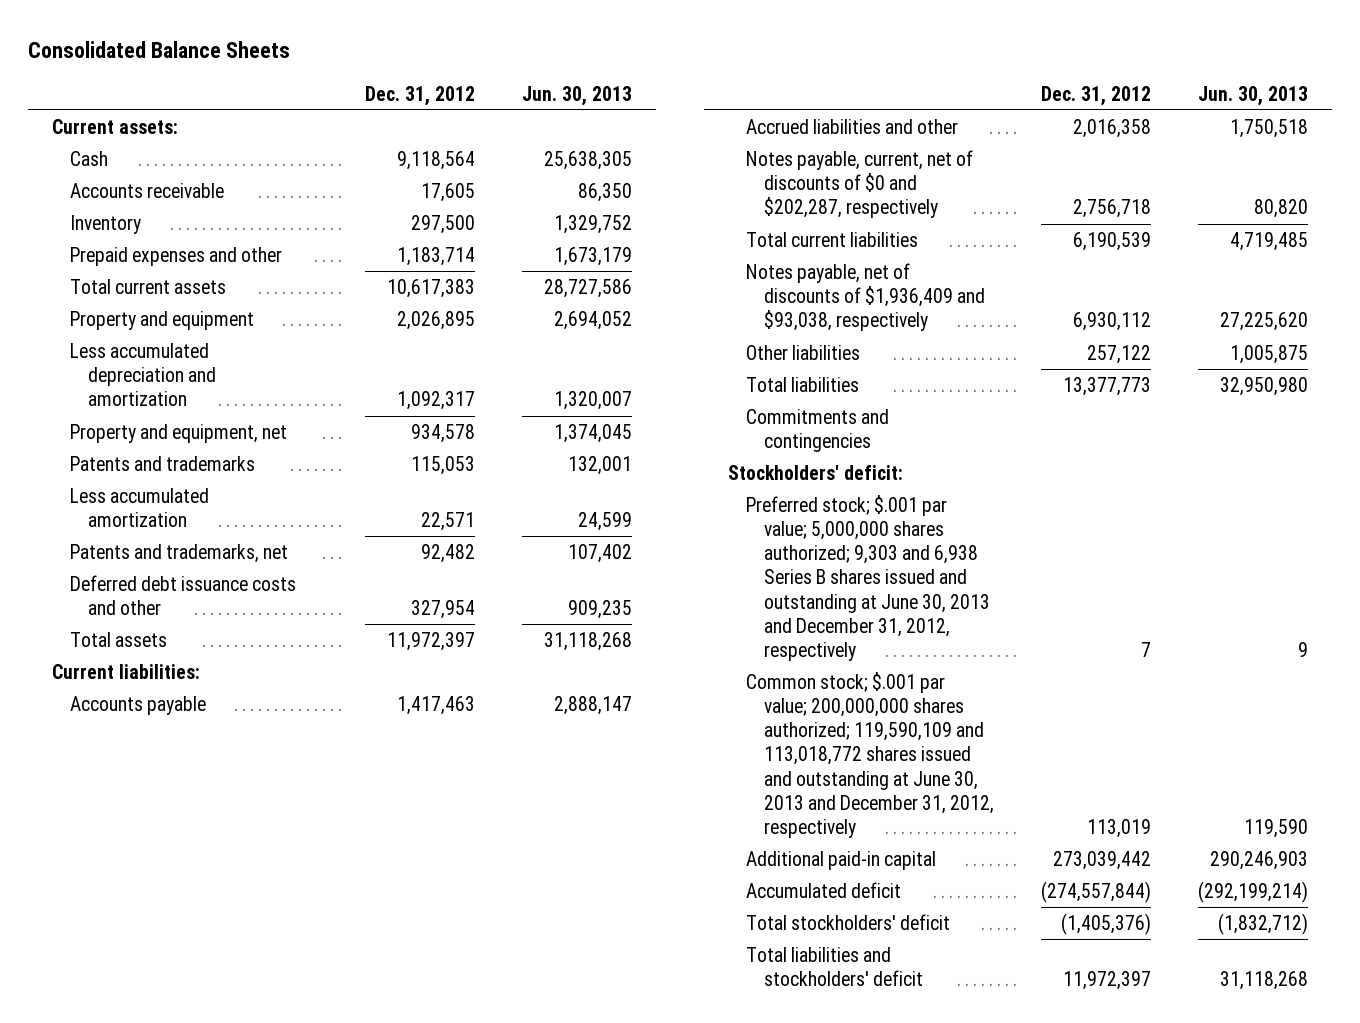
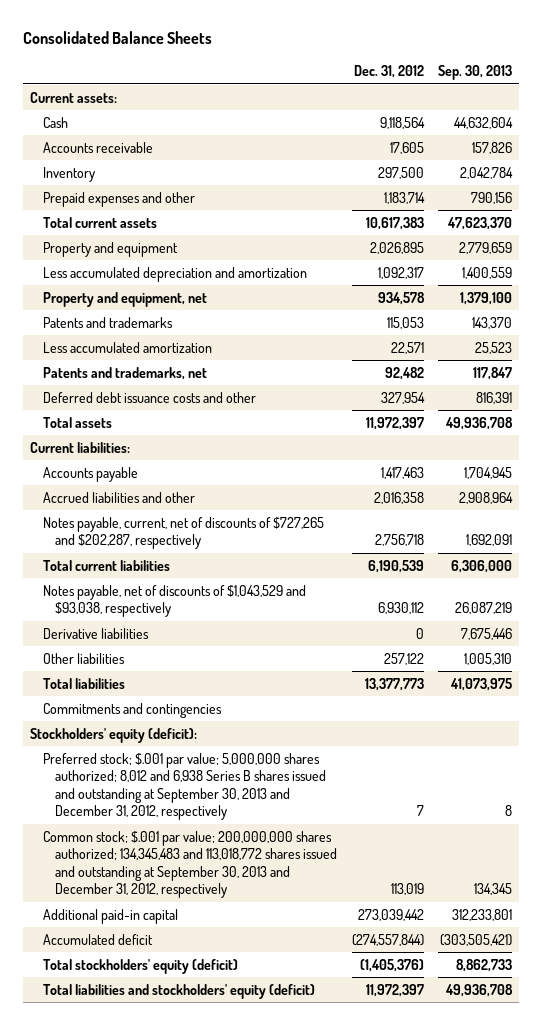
[522,85,633,106] Jun. 30, 2013 -> none
none -> [438,65,513,81] Sep. 30, 2013
[745,150,973,219] Notes payable, current, net of discounts of $0 and $202,287, respectively -> [42,516,324,550] Notes payable, current, net of discounts of $727,265 and $202,287, respectively
[745,263,985,332] Notes payable, net of discounts of $1,936,409 and $93,038, respectively -> [42,584,306,618] Notes payable, net of discounts of $1,043,529 and $93,038, respectively
none -> [42,627,149,639] Derivative liabilities
[727,465,903,481] Stockholders' deficit: -> [29,727,197,743] Stockholders' equity (deficit):
[745,495,990,661] Preferred stock; $.001 par value; 5,000,000 shares authorized; 9,303 and 6,938 Series B shares issued and outstanding at June 30, 2013 and December 31, 2012, respectively -> [42,752,327,821] Preferred stock; $.001 par value; 5,000,000 shares authorized; 8,012 and 6,938 Series B shares issued and outstanding at September 30, 2013 and December 31, 2012, respectively
[745,672,994,838] Common stock; $.001 par value; 200,000,000 shares authorized; 119,590,109 and 113,018,772 shares issued and outstanding at June 30, 2013 and December 31, 2012, respectively -> [42,830,338,899] Common stock; $.001 par value; 200,000,000 shares authorized; 134,345,483 and 113,018,772 shares issued and outstanding at September 30, 2013 and December 31, 2012, respectively
[745,914,950,931] Total stockholders' deficit -> [42,958,238,974] Total stockholders' equity (deficit)
[745,947,923,987] Total liabilities and stockholders' deficit -> [42,983,315,999] Total liabilities and stockholders' equity (deficit)

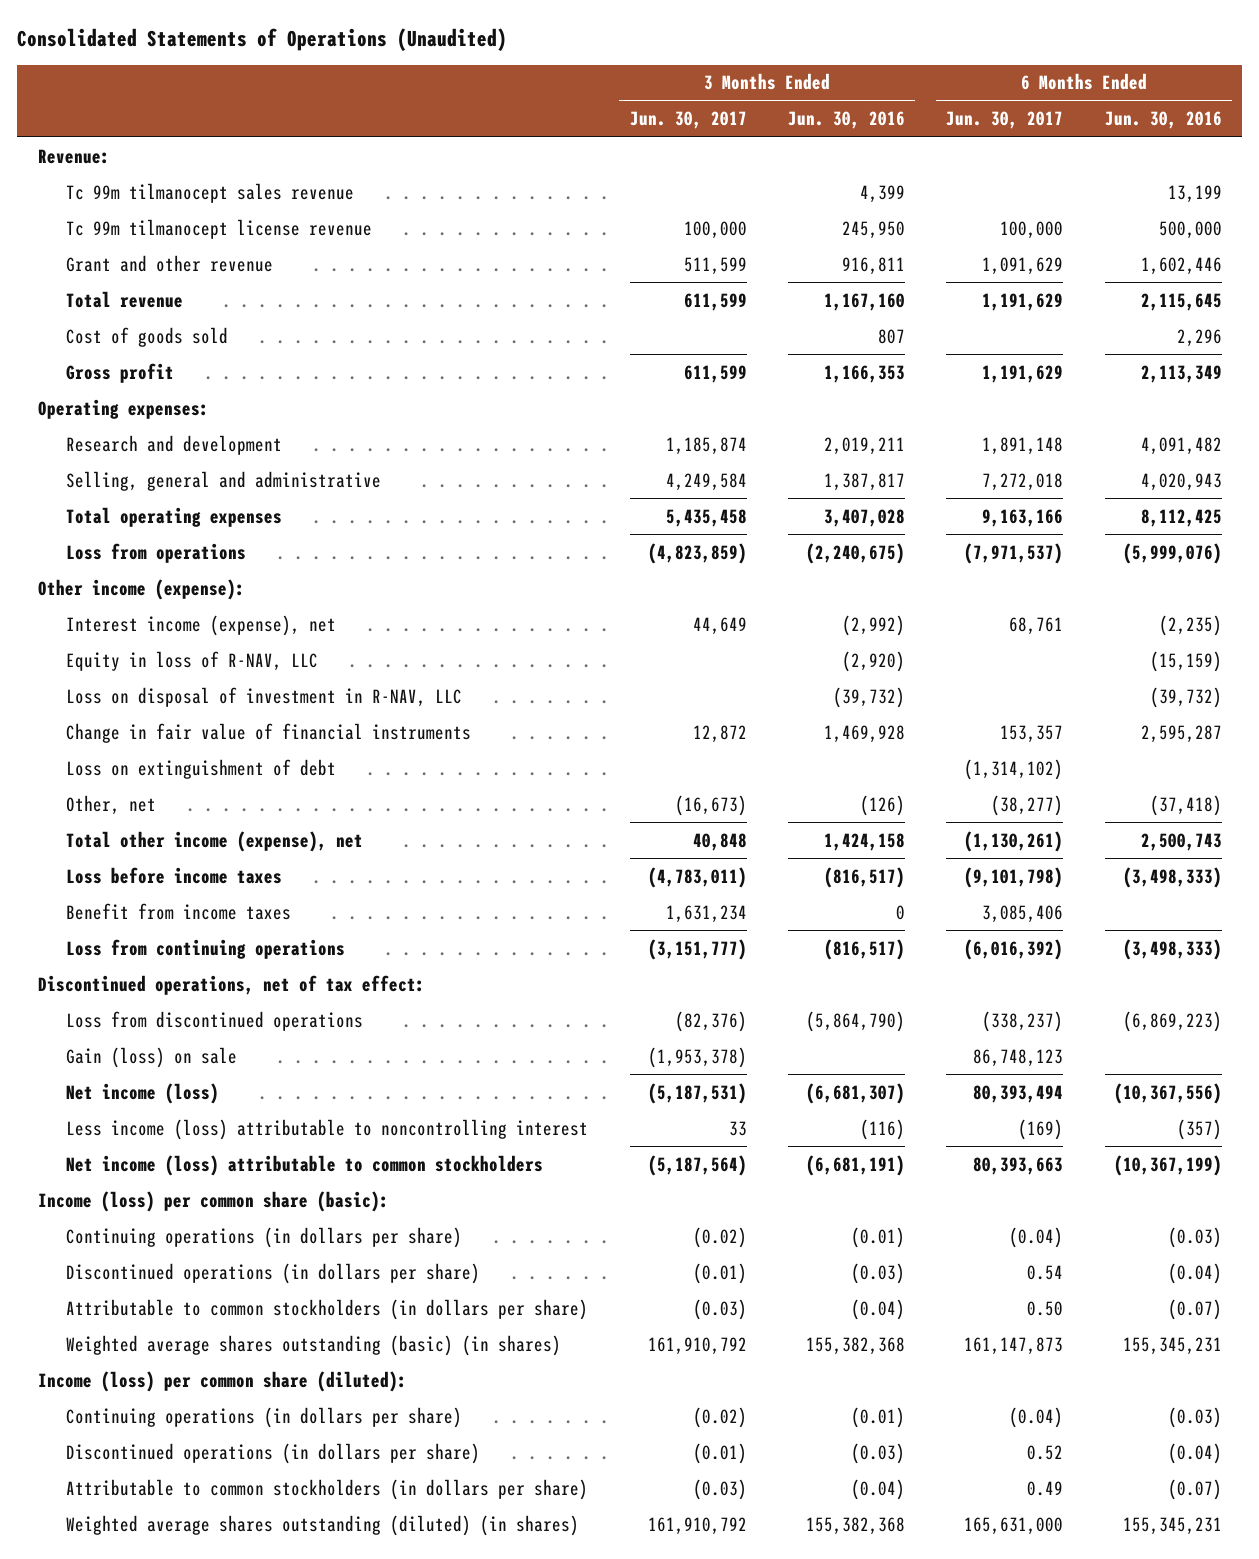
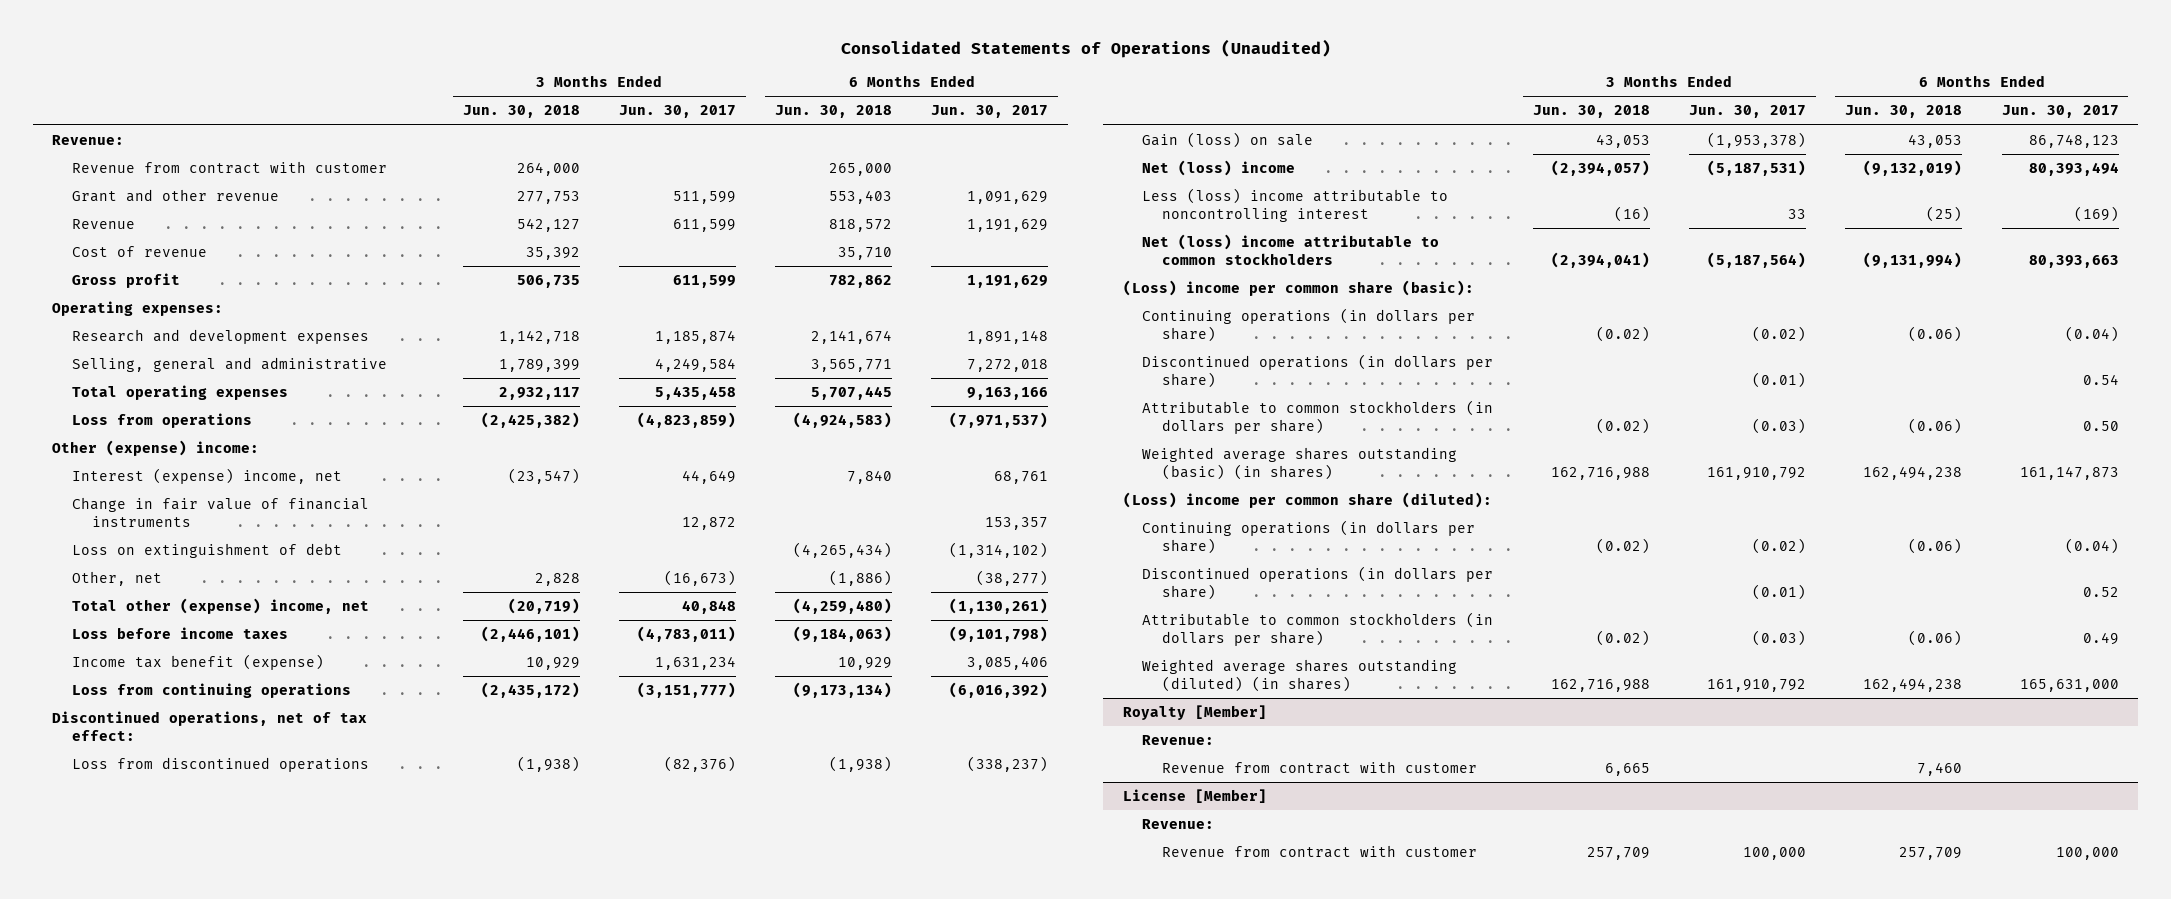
[788,111,906,130] Jun. 30, 2016 -> none
[1104,111,1222,130] Jun. 30, 2016 -> none
none -> [462,105,580,119] Jun. 30, 2018
none -> [775,105,893,119] Jun. 30, 2018
[66,182,355,203] Tc 99m tilmanocept sales revenue -> none
[66,218,373,239] Tc 99m tilmanocept license revenue -> none
none -> [72,160,388,174] Revenue from contract with customer
[66,326,229,347] Cost of goods sold -> none
[66,290,184,308] Total revenue -> [72,218,136,229] Revenue
none -> [72,245,208,257] Cost of revenue
[66,434,283,455] Research and development -> [72,328,370,344] Research and development expenses
[66,650,319,671] Equity in loss of R-NAV, LLC -> none
[66,686,463,707] Loss on disposal of investment in R-NAV, LLC -> none
[37,578,245,600] Other income (expense): -> [52,439,260,456] Other (expense) income:
[66,614,337,636] Interest income (expense), net -> [72,467,343,484] Interest (expense) income, net
[66,830,364,852] Total other income (expense), net -> [72,597,370,614] Total other (expense) income, net
[66,902,292,920] Benefit from income taxes -> [72,653,325,670] Income tax benefit (expense)
[66,1082,220,1104] Net income (loss) -> [1142,159,1296,176] Net (loss) income
[66,1118,589,1140] Less income (loss) attributable to noncontrolling interest -> [1142,187,1449,222] Less (loss) income attributable to noncontrolling interest
[66,1154,544,1176] Net income (loss) attributable to common stockholders -> [1142,233,1440,265] Net (loss) income attributable to common stockholders
[37,1190,389,1212] Income (loss) per common share (basic): -> [1122,279,1474,296] (Loss) income per common share (basic):
[37,1370,407,1392] Income (loss) per common share (diluted): -> [1122,491,1492,508] (Loss) income per common share (diluted):
none -> [1122,704,1267,720] Royalty [Member]
none -> [1142,734,1215,745] Revenue:
none -> [1162,760,1478,774] Revenue from contract with customer
none -> [1122,788,1267,803] License [Member]
none -> [1142,818,1215,829] Revenue:
none -> [1162,844,1478,858] Revenue from contract with customer

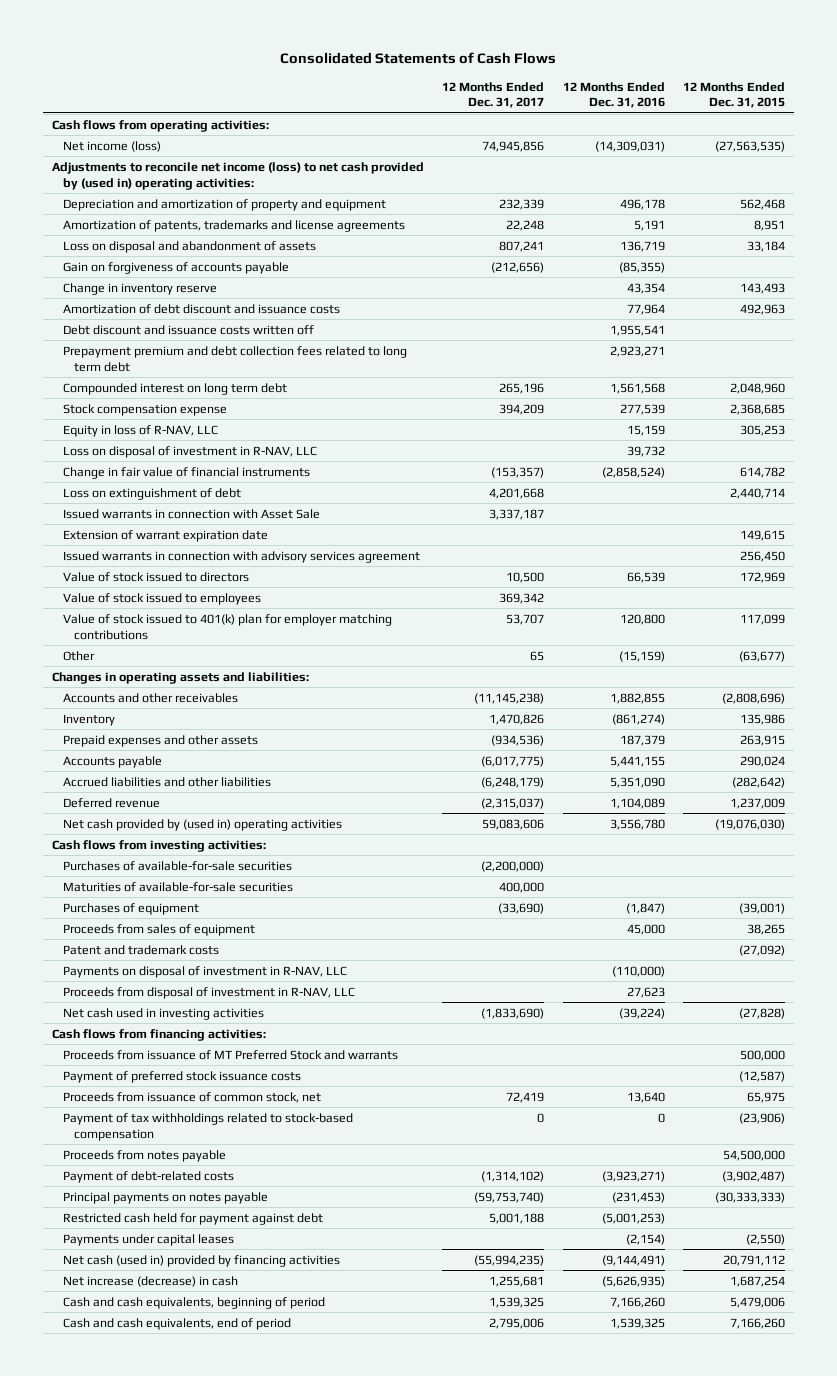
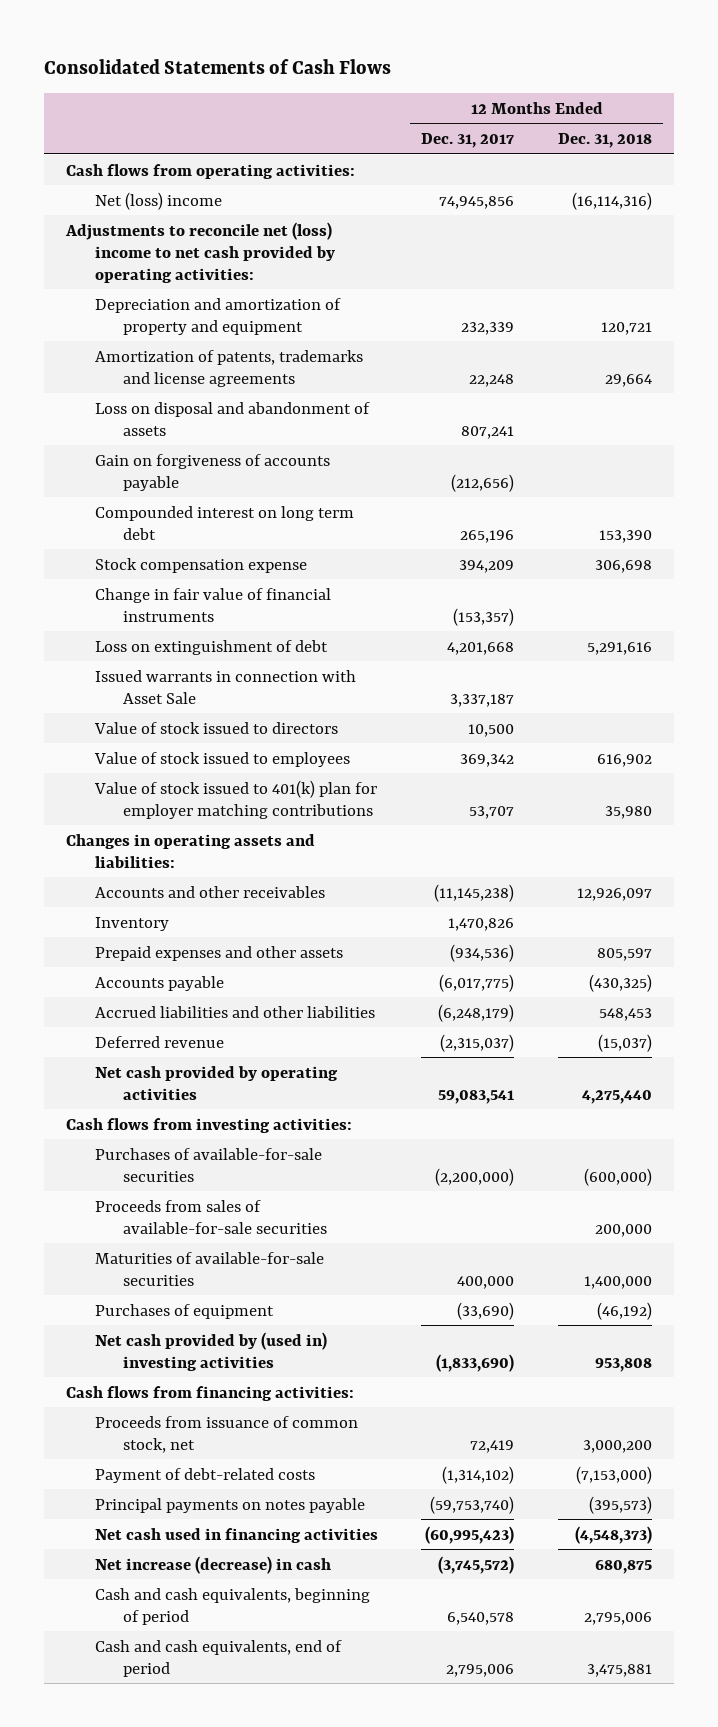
[562,81,665,109] 12 Months Ended Dec. 31, 2016 -> none
[682,81,785,109] 12 Months Ended Dec. 31, 2015 -> none
none -> [557,133,652,149] Dec. 31, 2018
[63,140,162,152] Net income (loss) -> [94,191,222,210] Net (loss) income
[52,161,425,190] Adjustments to reconcile net income (loss) to net cash provided by (used in) operating activities: -> [65,221,335,283] Adjustments to reconcile net (loss) income to net cash provided by operating activities:
[63,282,218,295] Change in inventory reserve -> none
[63,303,341,314] Amortization of debt discount and issuance costs -> none
[63,324,315,335] Debt discount and issuance costs written off -> none
[63,345,408,372] Prepayment premium and debt collection fees related to long term debt -> none
[63,424,219,437] Equity in loss of R-NAV, LLC -> none
[63,445,318,458] Loss on disposal of investment in R-NAV, LLC -> none
[63,529,269,542] Extension of warrant expiration date -> none
[63,550,421,563] Issued warrants in connection with advisory services agreement -> none
[63,650,96,661] Other -> none
[63,818,343,831] Net cash provided by (used in) operating activities -> [94,1065,338,1100] Net cash provided by operating activities
[482,818,545,830] 59,083,606 -> [438,1089,515,1104] 59,083,541
none -> [94,1199,327,1234] Proceeds from sales of available-for-sale securities
[63,923,256,936] Proceeds from sales of equipment -> none
[63,944,220,955] Patent and trademark costs -> none
[63,965,348,978] Payments on disposal of investment in R-NAV, LLC -> none
[63,986,356,999] Proceeds from disposal of investment in R-NAV, LLC -> none
[63,1007,265,1020] Net cash used in investing activities -> [94,1331,327,1371] Net cash provided by (used in) investing activities
[63,1049,399,1060] Proceeds from issuance of MT Preferred Stock and warrants -> none
[63,1070,302,1083] Payment of preferred stock issuance costs -> none
[63,1112,354,1141] Payment of tax withholdings related to stock-based compensation -> none
[63,1149,227,1162] Proceeds from notes payable -> none
[63,1212,324,1225] Restricted cash held for payment against debt -> none
[63,1233,235,1246] Payments under capital leases -> none
[63,1254,341,1267] Net cash (used in) provided by financing activities -> [94,1527,378,1543] Net cash used in financing activities
[474,1254,545,1266] (55,994,235) -> [425,1525,515,1544] (60,995,423)
[489,1275,545,1287] 1,255,681 -> [438,1555,515,1574] (3,745,572)
[489,1296,545,1308] 1,539,325 -> [447,1611,515,1625] 6,540,578

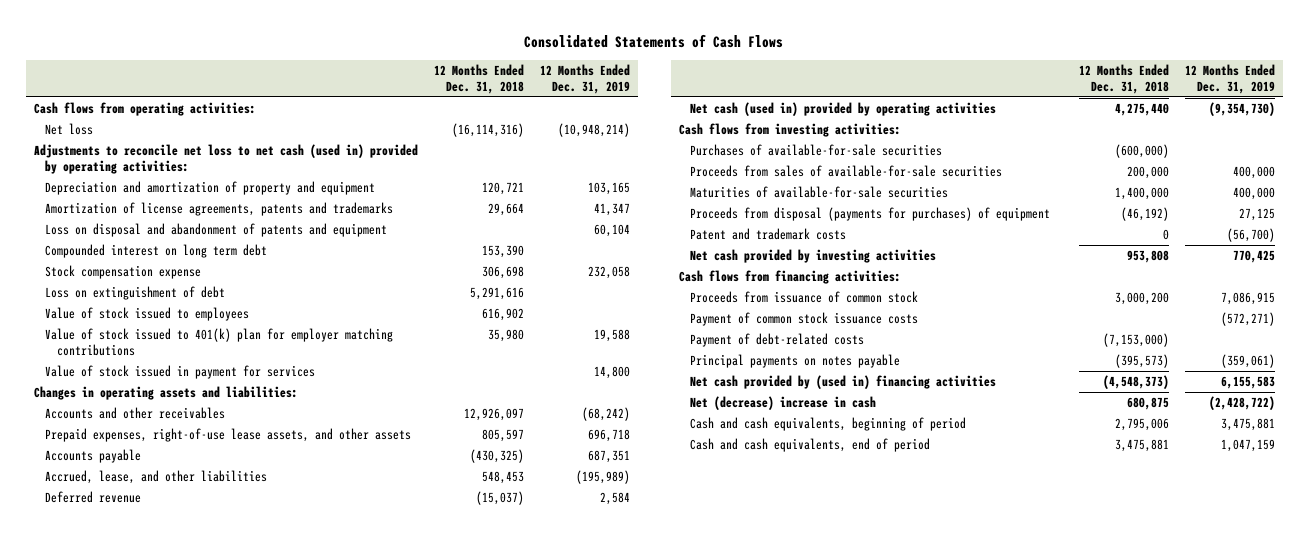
[421,133,515,149] Dec. 31, 2017 -> none
none -> [540,64,631,94] 12 Months Ended Dec. 31, 2019
[94,191,222,210] Net (loss) income -> [45,123,94,136] Net loss
[65,221,335,283] Adjustments to reconcile net (loss) income to net cash provided by operating activities: -> [34,144,419,174] Adjustments to reconcile net loss to net cash (used in) provided by operating activities:
[94,453,330,491] Gain on forgiveness of accounts payable -> none
[94,349,363,387] Amortization of patents, trademarks and license agreements -> [45,202,394,217] Amortization of license agreements, patents and trademarks
[94,401,370,436] Loss on disposal and abandonment of assets -> [45,223,388,238] Loss on disposal and abandonment of patents and equipment
[94,587,331,622] Change in fair value of financial instruments -> none
[94,669,356,704] Issued warrants in connection with Asset Sale -> none
[93,721,338,734] Value of stock issued to directors -> none
none -> [45,365,316,380] Value of stock issued in payment for services
[94,916,169,931] Inventory -> none
[94,945,343,961] Prepaid expenses and other assets -> [45,428,412,443] Prepaid expenses, right-of-use lease assets, and other assets
[94,1005,375,1018] Accrued liabilities and other liabilities -> [45,470,268,485] Accrued, lease, and other liabilities
[94,1065,338,1100] Net cash provided by operating activities -> [689,102,996,117] Net cash (used in) provided by operating activities
[94,1303,274,1319] Purchases of equipment -> [689,207,1050,222] Proceeds from disposal (payments for purchases) of equipment
none -> [689,228,846,241] Patent and trademark costs
[94,1331,327,1371] Net cash provided by (used in) investing activities -> [689,249,936,264] Net cash provided by investing activities
[94,1415,358,1453] Proceeds from issuance of common stock, net -> [689,291,918,304] Proceeds from issuance of common stock
none -> [689,312,918,327] Payment of common stock issuance costs
[94,1527,378,1543] Net cash used in financing activities -> [689,375,996,390] Net cash provided by (used in) financing activities
[94,1555,331,1574] Net increase (decrease) in cash -> [689,396,876,411] Net (decrease) increase in cash

